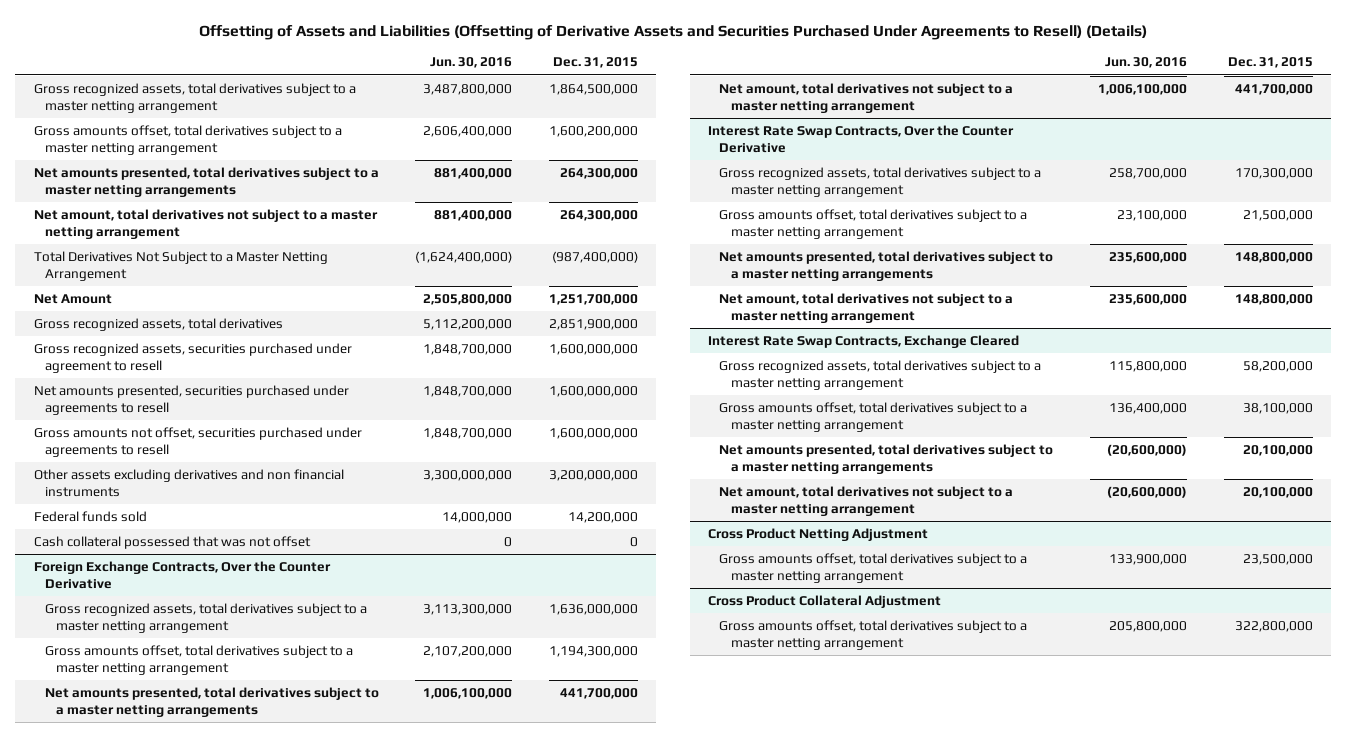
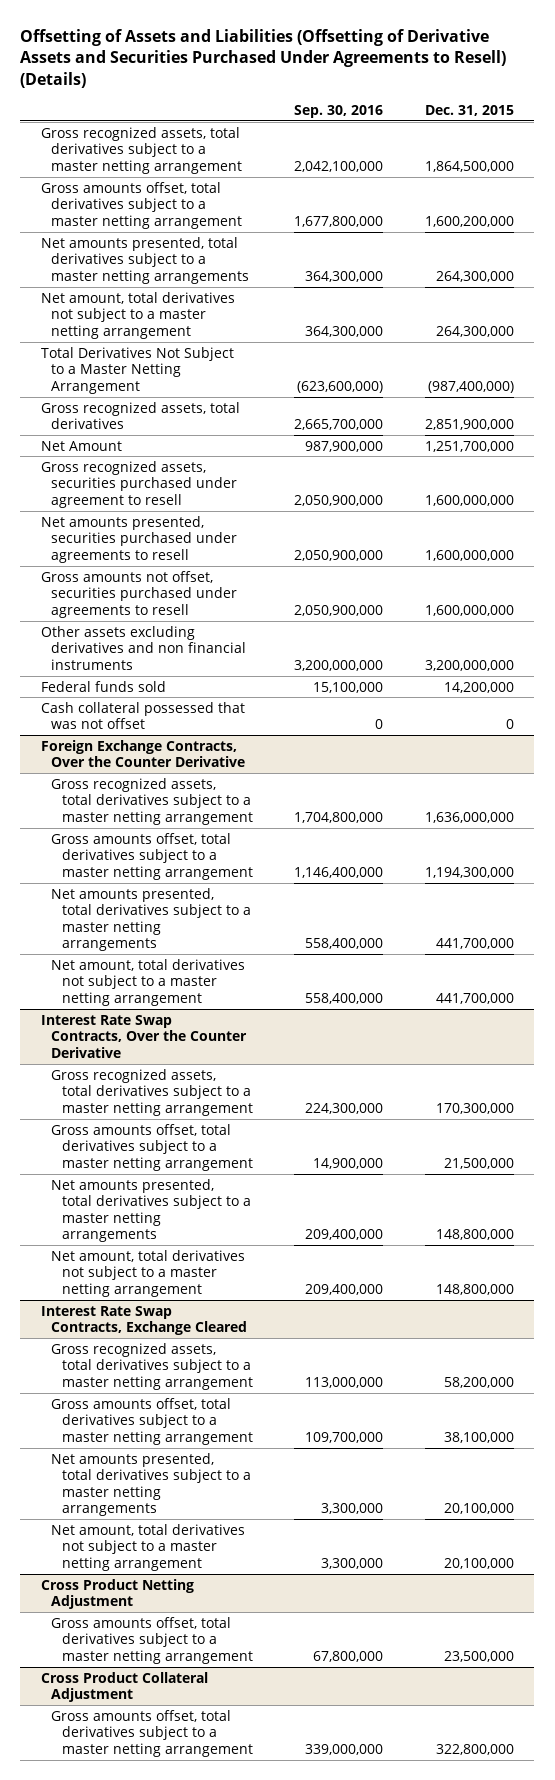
[430,57,513,69] Jun. 30, 2016 -> none
none -> [294,104,384,118] Sep. 30, 2016
[33,293,112,304] Net Amount -> [40,440,122,451] Net Amount

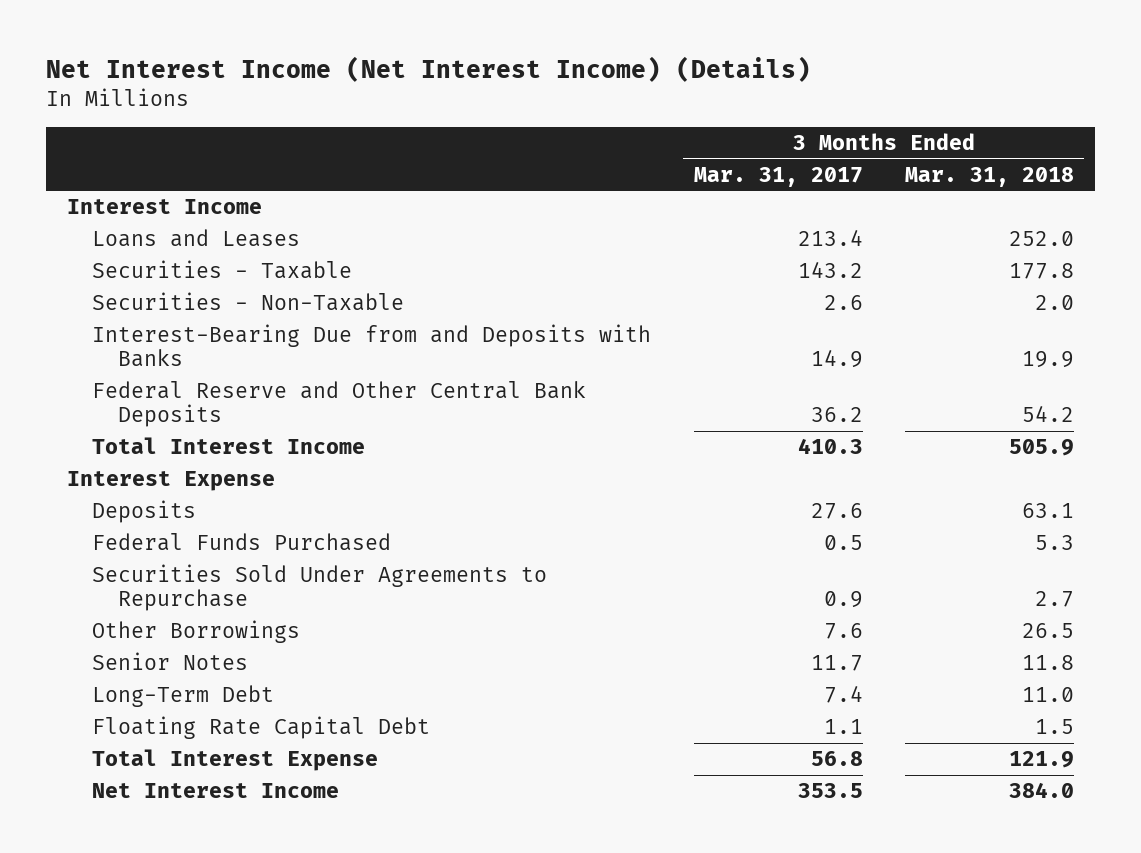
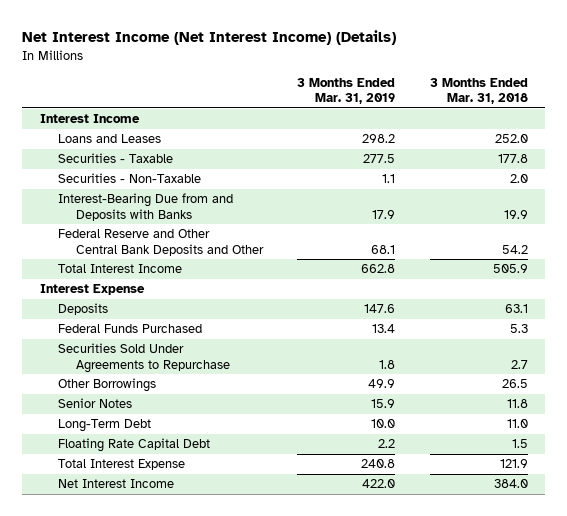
[693,166,863,187] Mar. 31, 2017 -> none
none -> [297,77,396,104] 3 Months Ended Mar. 31, 2019
[92,381,587,428] Federal Reserve and Other Central Bank Deposits -> [57,229,264,256] Federal Reserve and Other Central Bank Deposits and Other

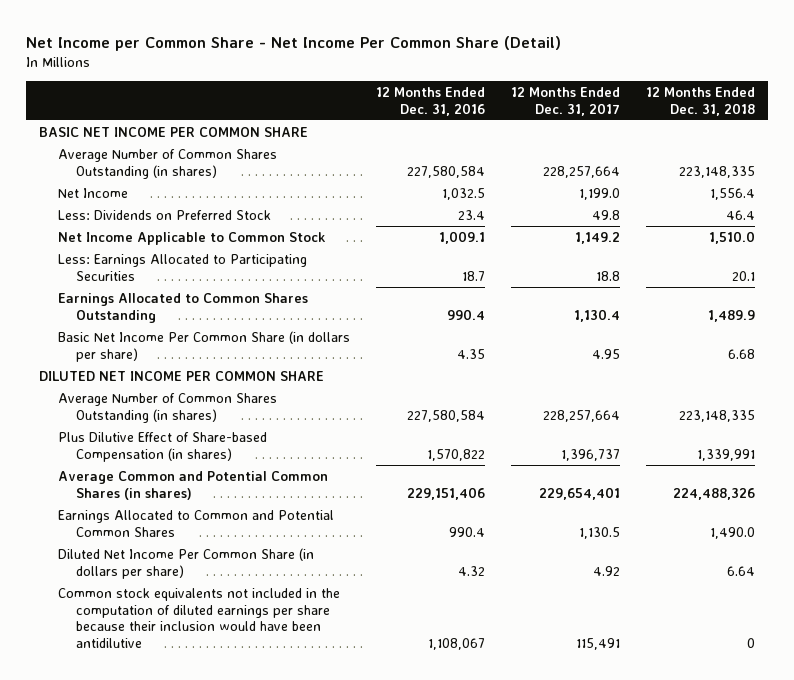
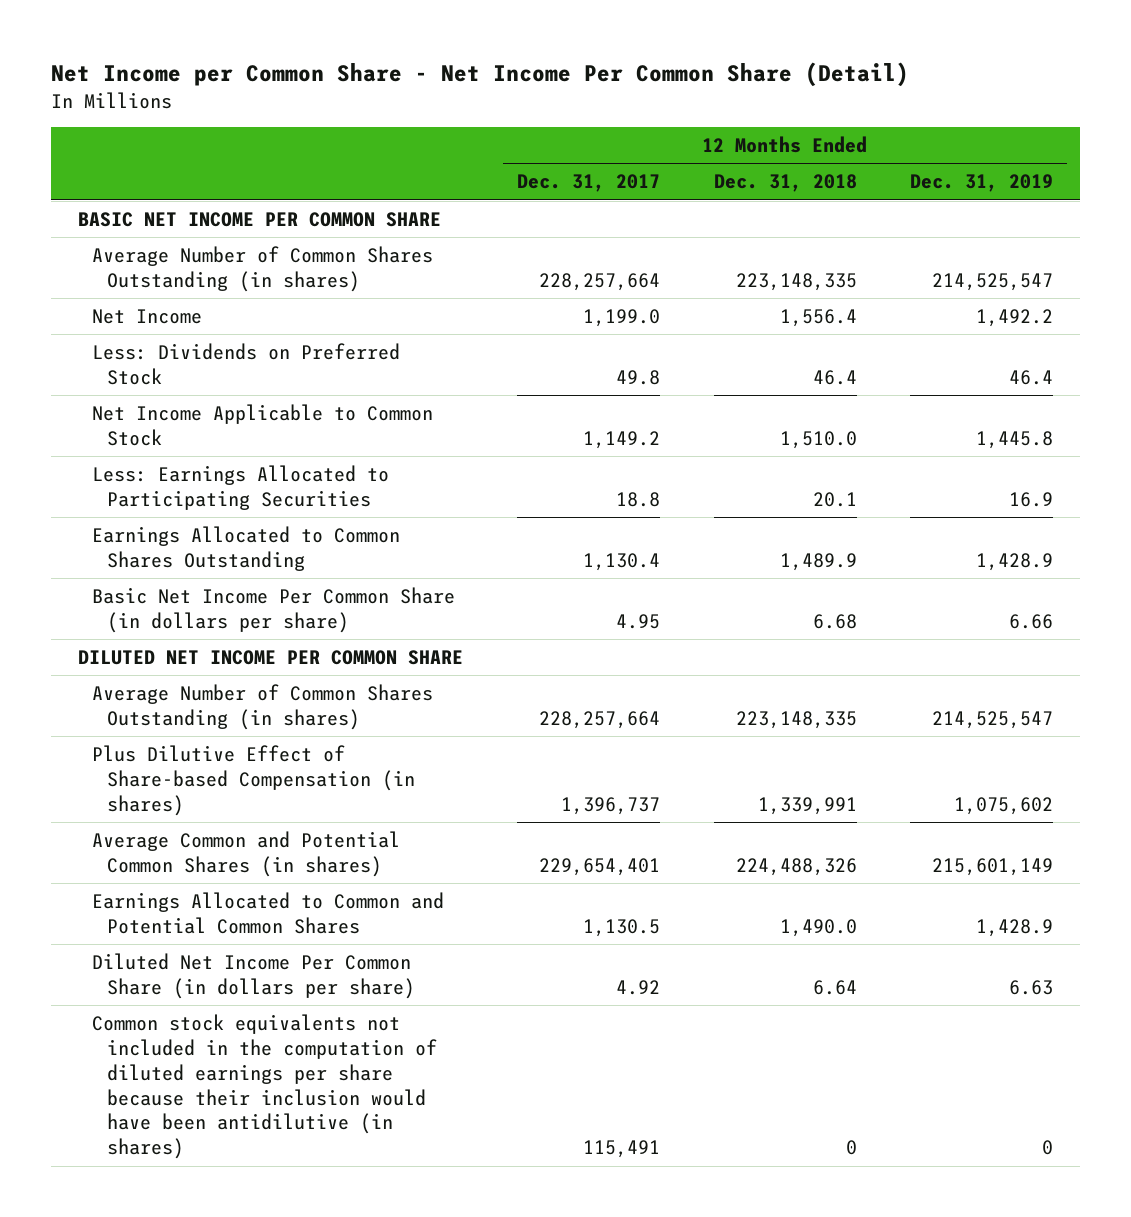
[375,86,485,116] 12 Months Ended Dec. 31, 2016 -> none
none -> [910,174,1054,193] Dec. 31, 2019
[57,587,340,648] Common stock equivalents not included in the computation of diluted earnings per share because their inclusion would have been antidilutive -> [92,1013,437,1160] Common stock equivalents not included in the computation of diluted earnings per share because their inclusion would have been antidilutive (in shares)

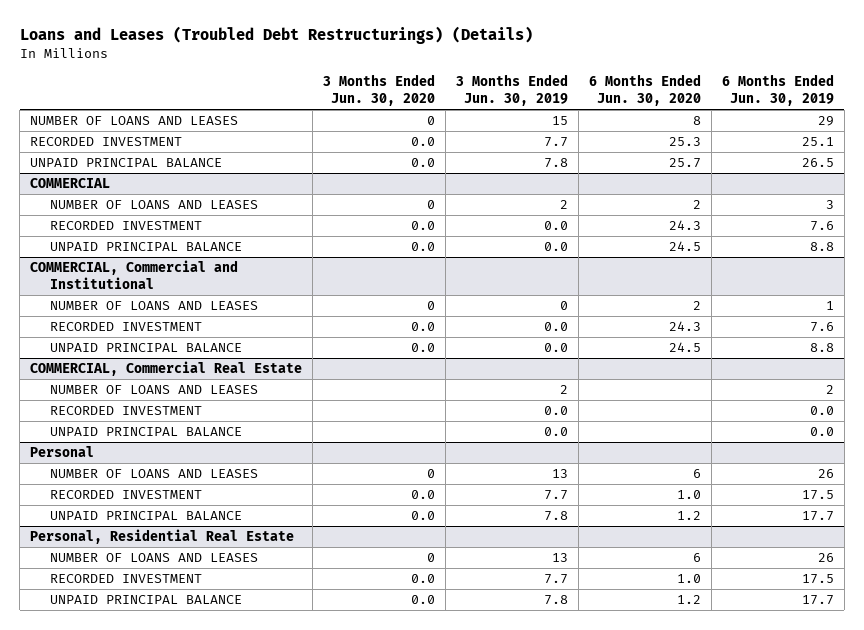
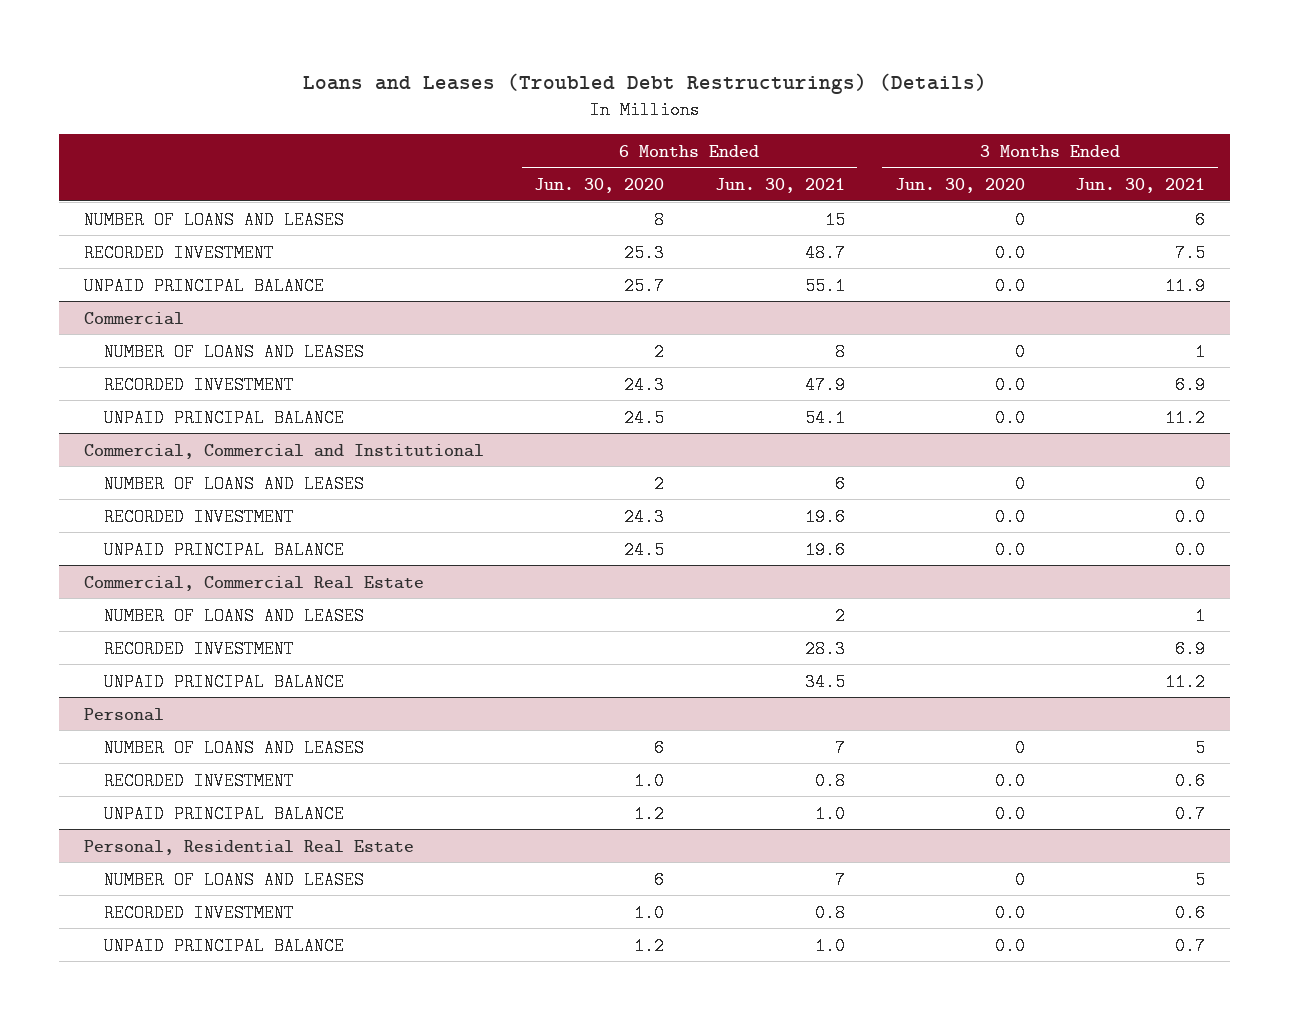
[456,74,569,107] 3 Months Ended Jun. 30, 2019 -> none
[721,74,834,107] 6 Months Ended Jun. 30, 2019 -> none
none -> [714,178,845,194] Jun. 30, 2021
none -> [1075,178,1206,194] Jun. 30, 2021
[30,178,111,189] COMMERCIAL -> [84,311,185,325] Commercial
[30,260,239,290] COMMERCIAL, Commercial and Institutional -> [84,443,485,459] Commercial, Commercial and Institutional
[30,361,303,377] COMMERCIAL, Commercial Real Estate -> [84,575,425,591] Commercial, Commercial Real Estate

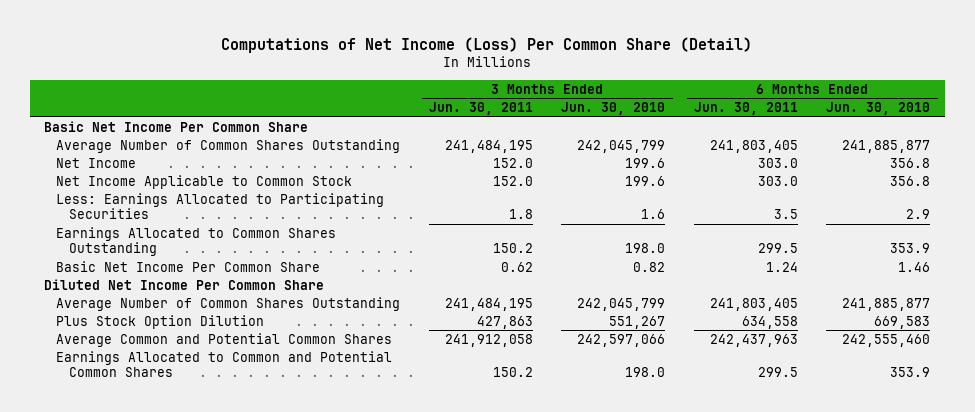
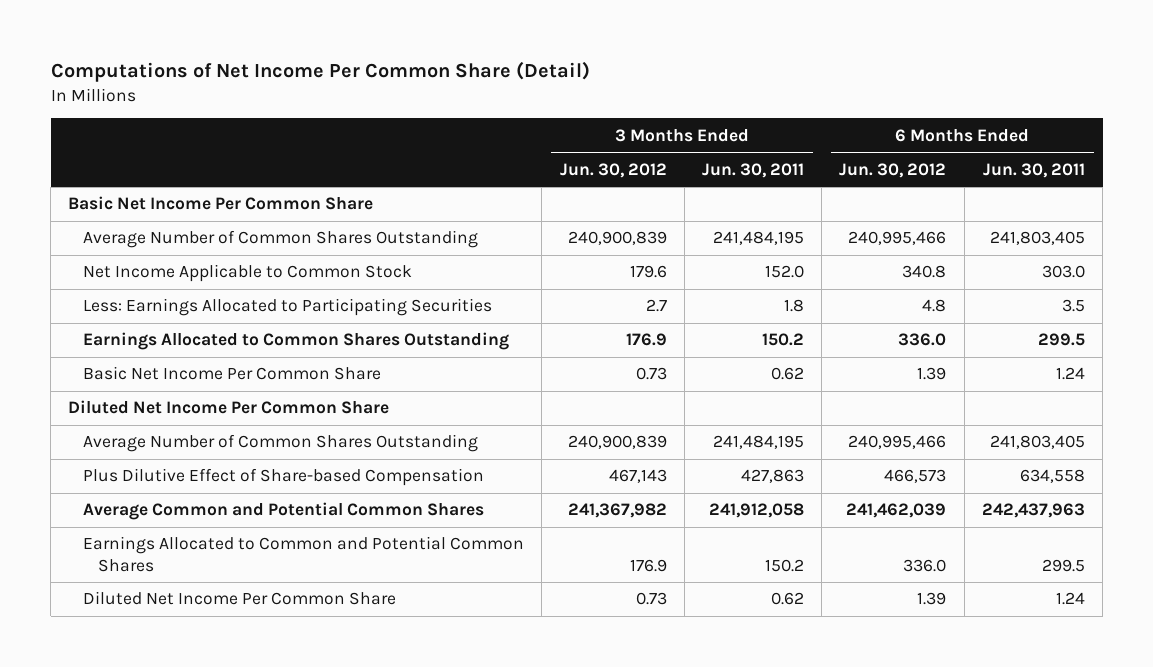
[221,36,753,53] Computations of Net Income (Loss) Per Common Share (Detail) -> [50,61,590,83] Computations of Net Income Per Common Share (Detail)
[561,102,666,116] Jun. 30, 2010 -> none
[826,102,931,116] Jun. 30, 2010 -> none
none -> [559,162,667,178] Jun. 30, 2012
none -> [839,162,947,178] Jun. 30, 2012
[56,157,137,168] Net Income -> none
[56,314,265,329] Plus Stock Option Dilution -> [83,468,485,487] Plus Dilutive Effect of Share-based Compensation
none -> [83,591,397,606] Diluted Net Income Per Common Share

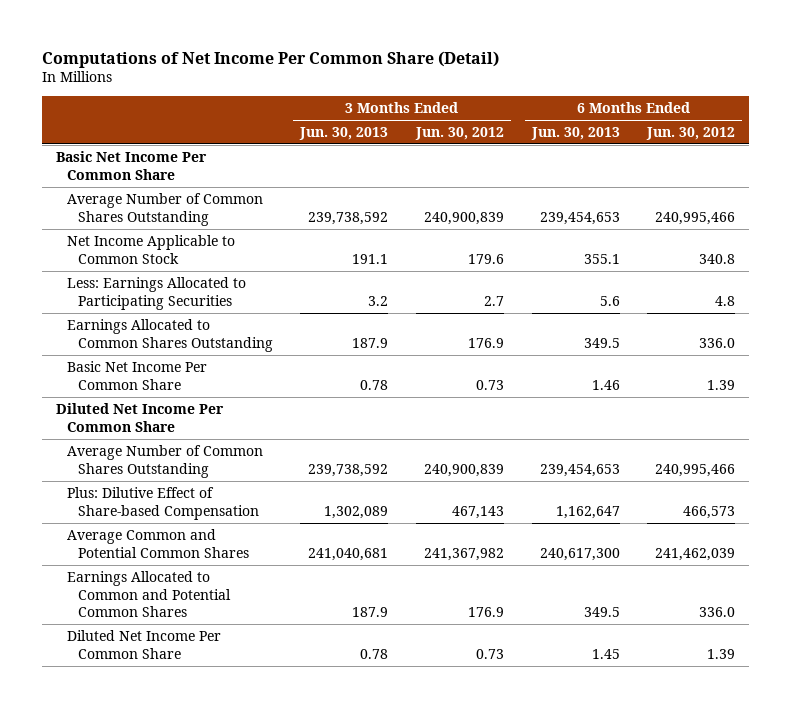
[702,162,805,178] Jun. 30, 2011 -> none
[982,162,1085,178] Jun. 30, 2011 -> none
none -> [299,126,389,140] Jun. 30, 2013
none -> [530,126,620,140] Jun. 30, 2013
[83,468,485,487] Plus Dilutive Effect of Share-based Compensation -> [66,486,259,520] Plus: Dilutive Effect of Share-based Compensation

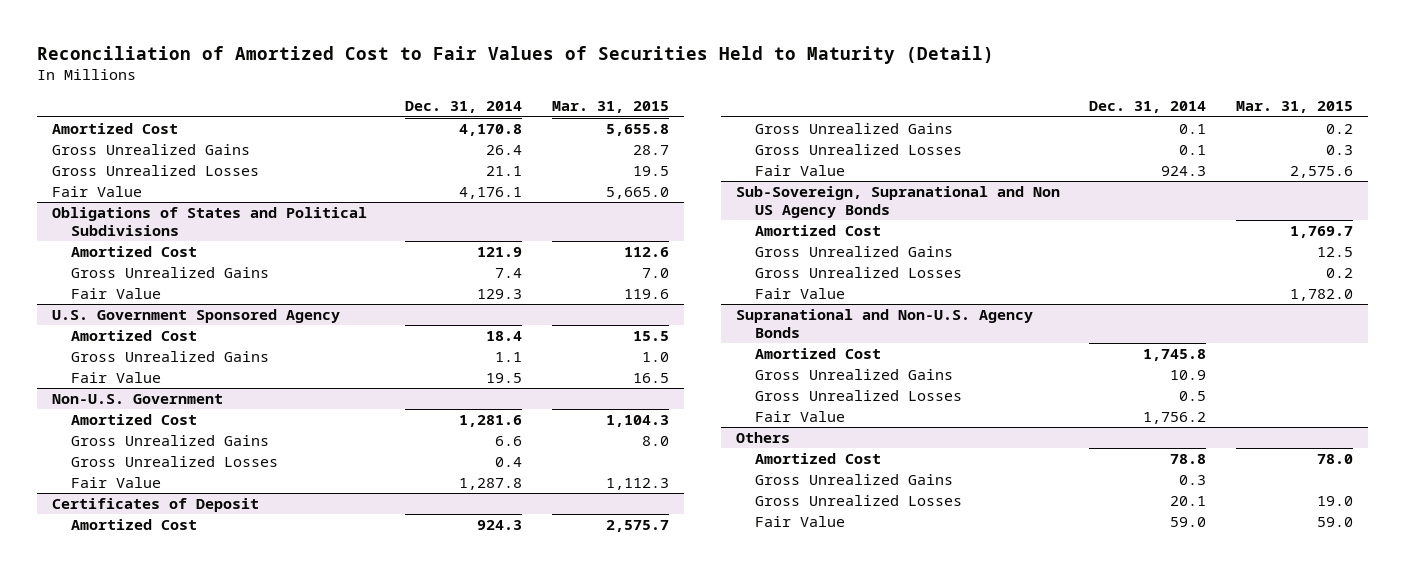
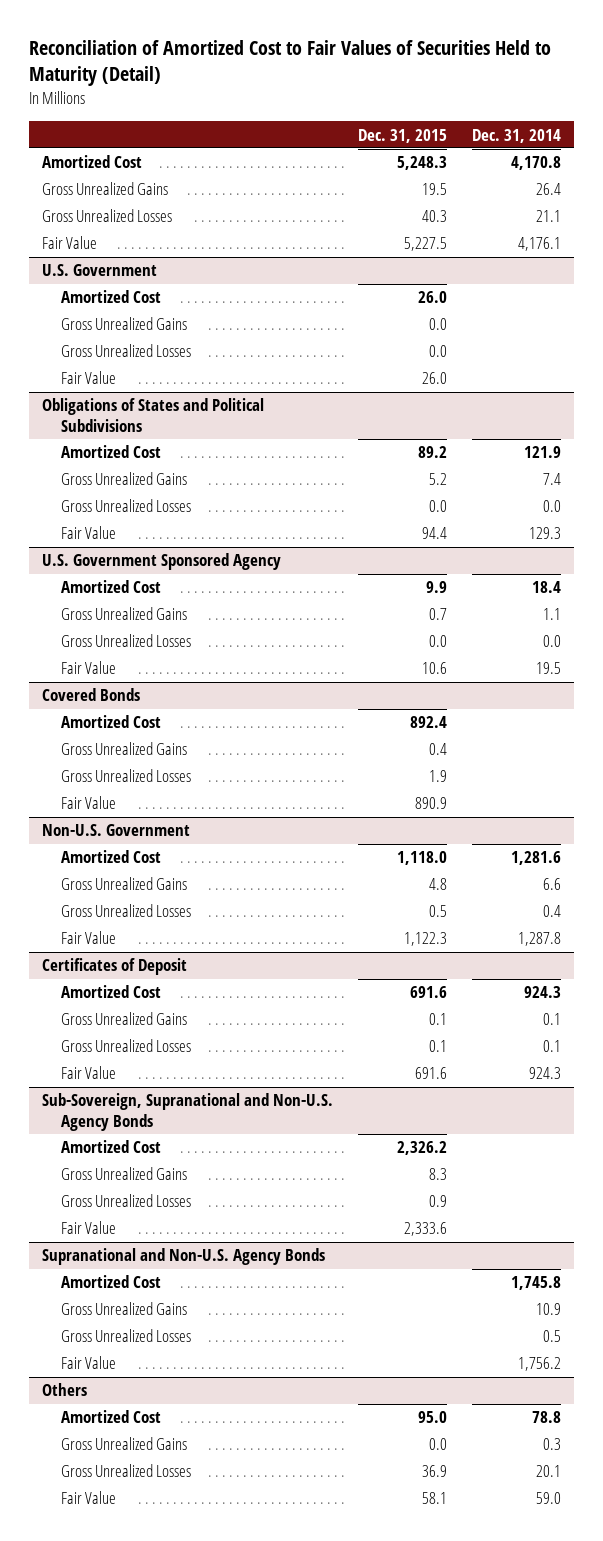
[551,101,669,114] Mar. 31, 2015 -> none
none -> [357,128,447,143] Dec. 31, 2015
none -> [41,264,157,277] U.S. Government
none -> [60,290,161,304] Amortized Cost
none -> [60,317,187,331] Gross Unrealized Gains
none -> [60,344,191,358] Gross Unrealized Losses
none -> [60,371,116,385] Fair Value
none -> [60,499,191,513] Gross Unrealized Losses
none -> [60,634,191,648] Gross Unrealized Losses
none -> [41,688,140,702] Covered Bonds
none -> [60,715,161,729] Amortized Cost
none -> [60,742,187,756] Gross Unrealized Gains
none -> [60,769,191,783] Gross Unrealized Losses
none -> [60,796,116,810] Fair Value
[735,186,1060,218] Sub-Sovereign, Supranational and Non US Agency Bonds -> [41,1093,333,1131] Sub-Sovereign, Supranational and Non-U.S. Agency Bonds

